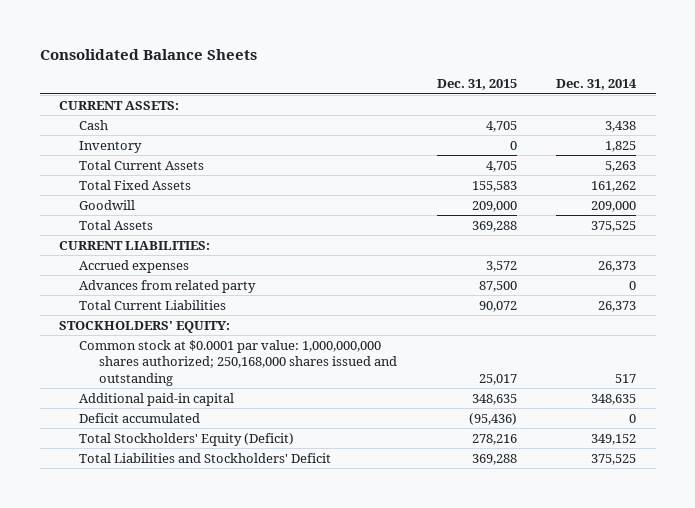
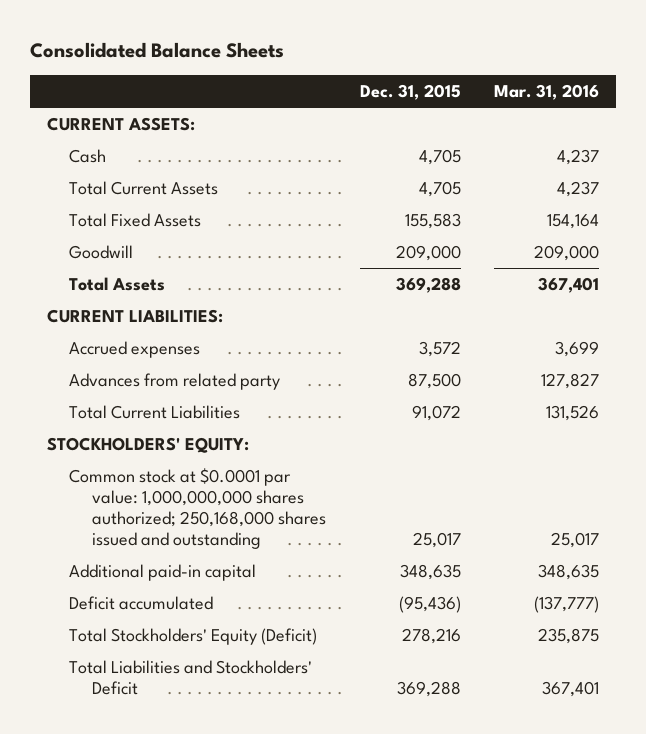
[556,79,638,91] Dec. 31, 2014 -> none
none -> [494,84,600,101] Mar. 31, 2016
[79,140,143,153] Inventory -> none
[478,300,517,312] 90,072 -> [411,404,461,421] 91,072

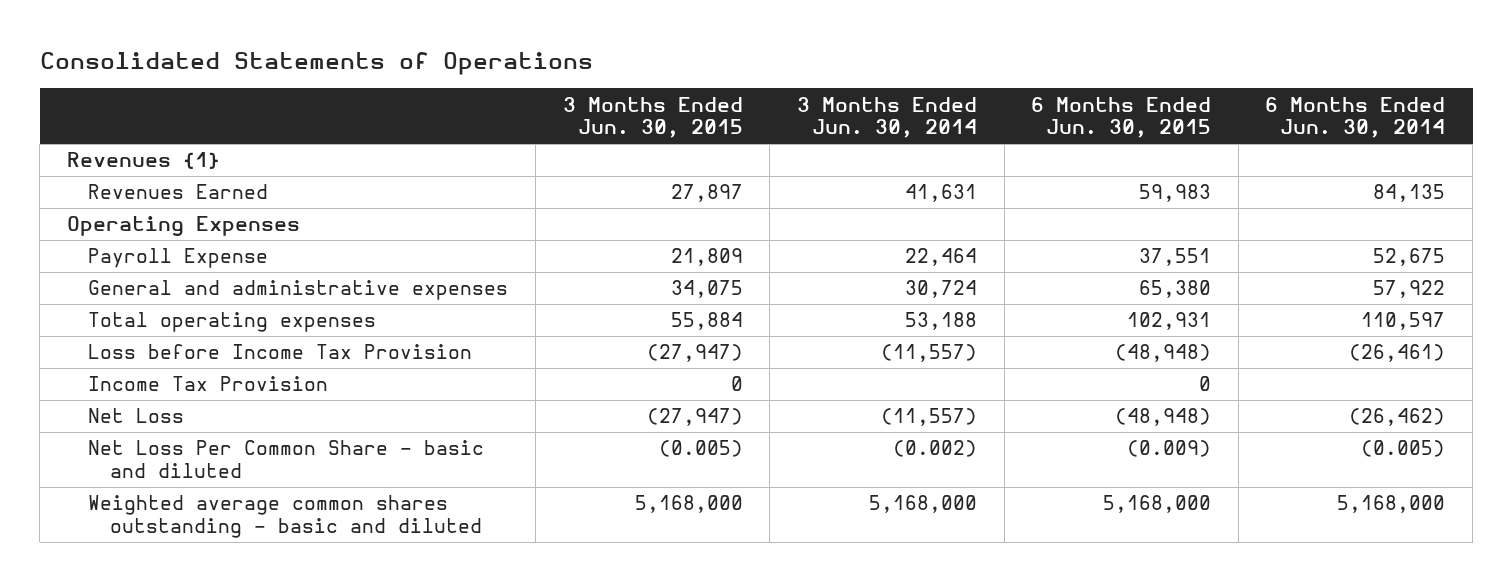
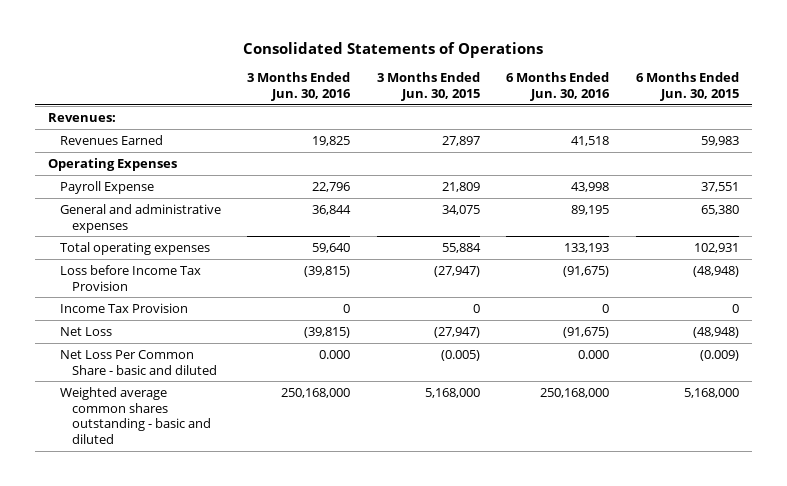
[796,96,977,139] 3 Months Ended Jun. 30, 2014 -> none
[1265,96,1446,139] 6 Months Ended Jun. 30, 2014 -> none
none -> [247,71,352,101] 3 Months Ended Jun. 30, 2016
none -> [506,71,611,101] 6 Months Ended Jun. 30, 2016
[66,152,220,170] Revenues {1} -> [47,112,116,122] Revenues:

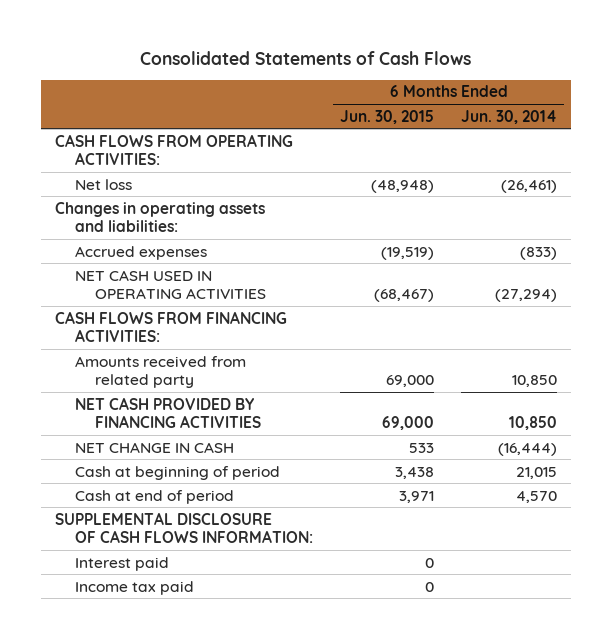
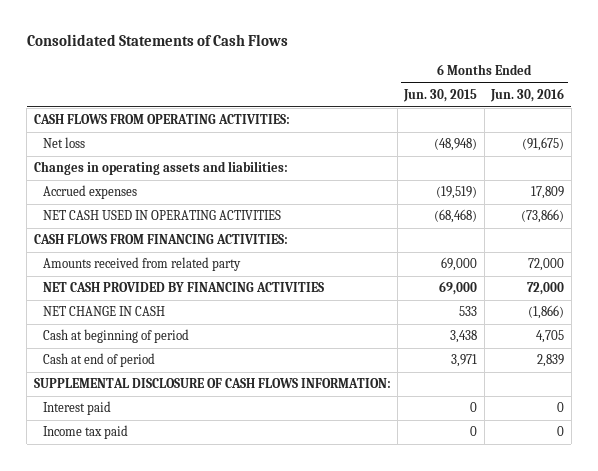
[461,109,558,124] Jun. 30, 2014 -> none
none -> [490,88,565,103] Jun. 30, 2016
[374,289,435,303] (68,467) -> [434,209,478,224] (68,468)

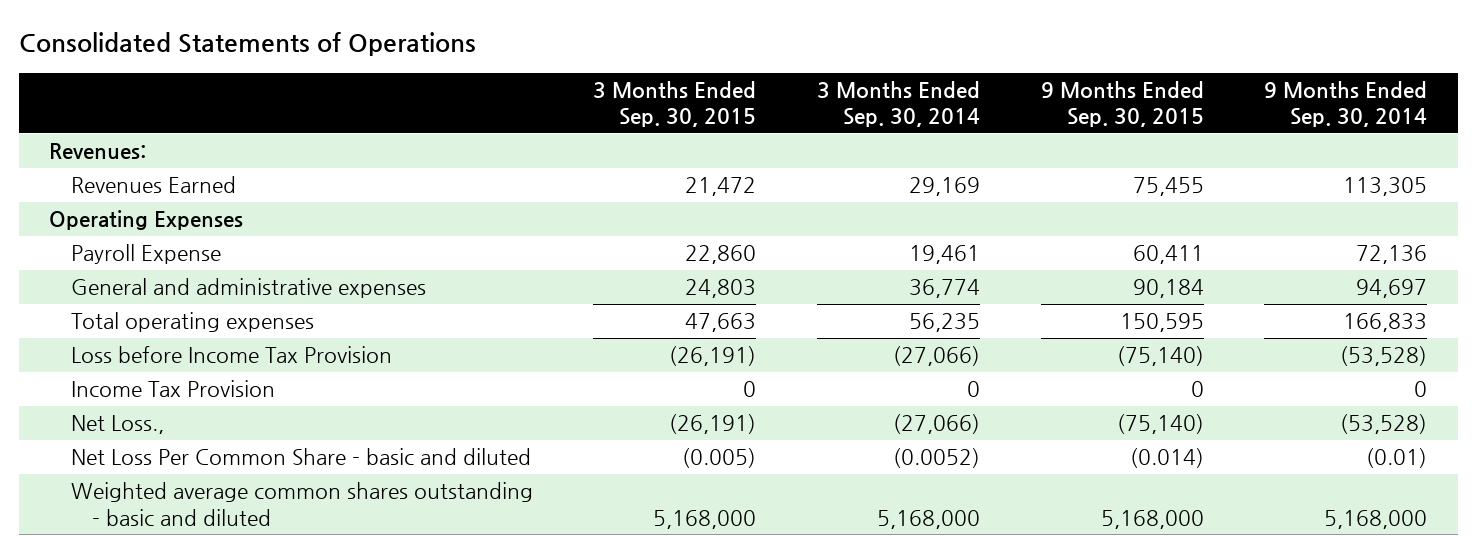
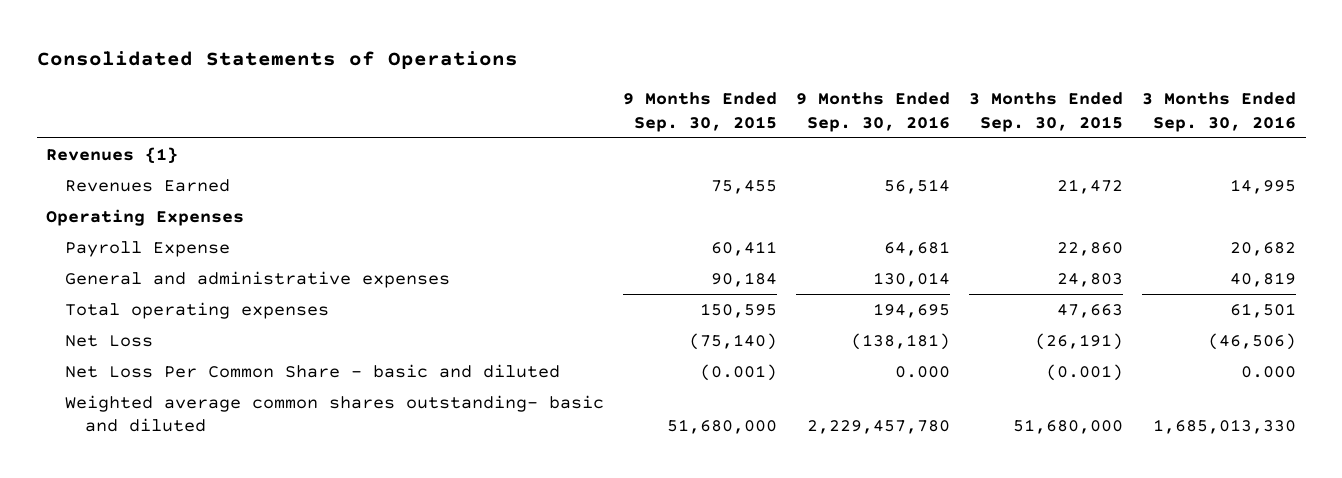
[816,81,980,128] 3 Months Ended Sep. 30, 2014 -> none
[1264,81,1428,128] 9 Months Ended Sep. 30, 2014 -> none
none -> [796,92,951,132] 9 Months Ended Sep. 30, 2016
none -> [1142,92,1297,132] 3 Months Ended Sep. 30, 2016
[48,143,146,160] Revenues: -> [46,146,179,164] Revenues {1}
[70,346,392,364] Loss before Income Tax Provision -> none
[70,380,275,398] Income Tax Provision -> none
[70,415,164,435] Net Loss., -> [65,334,154,347] Net Loss
[682,448,757,469] (0.005) -> [1046,363,1124,381] (0.001)
[1129,448,1204,469] (0.014) -> [700,363,778,381] (0.001)
[70,482,533,526] Weighted average common shares outstanding - basic and diluted -> [65,394,605,433] Weighted average common shares outstanding- basic and diluted
[653,509,757,529] 5,168,000 -> [1013,419,1124,435] 51,680,000
[1100,509,1204,529] 5,168,000 -> [667,419,778,435] 51,680,000

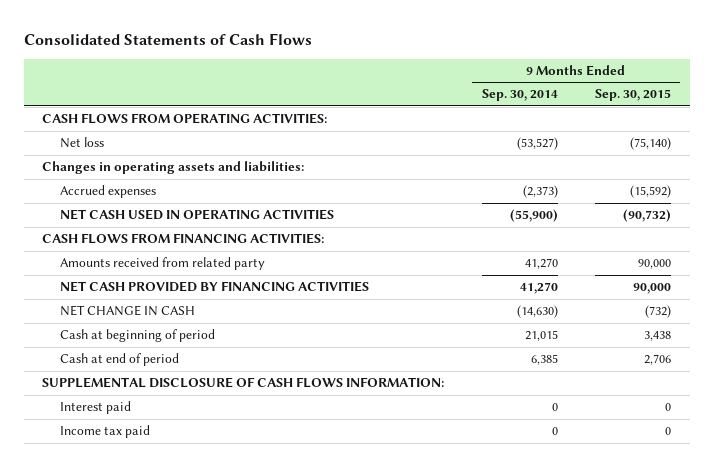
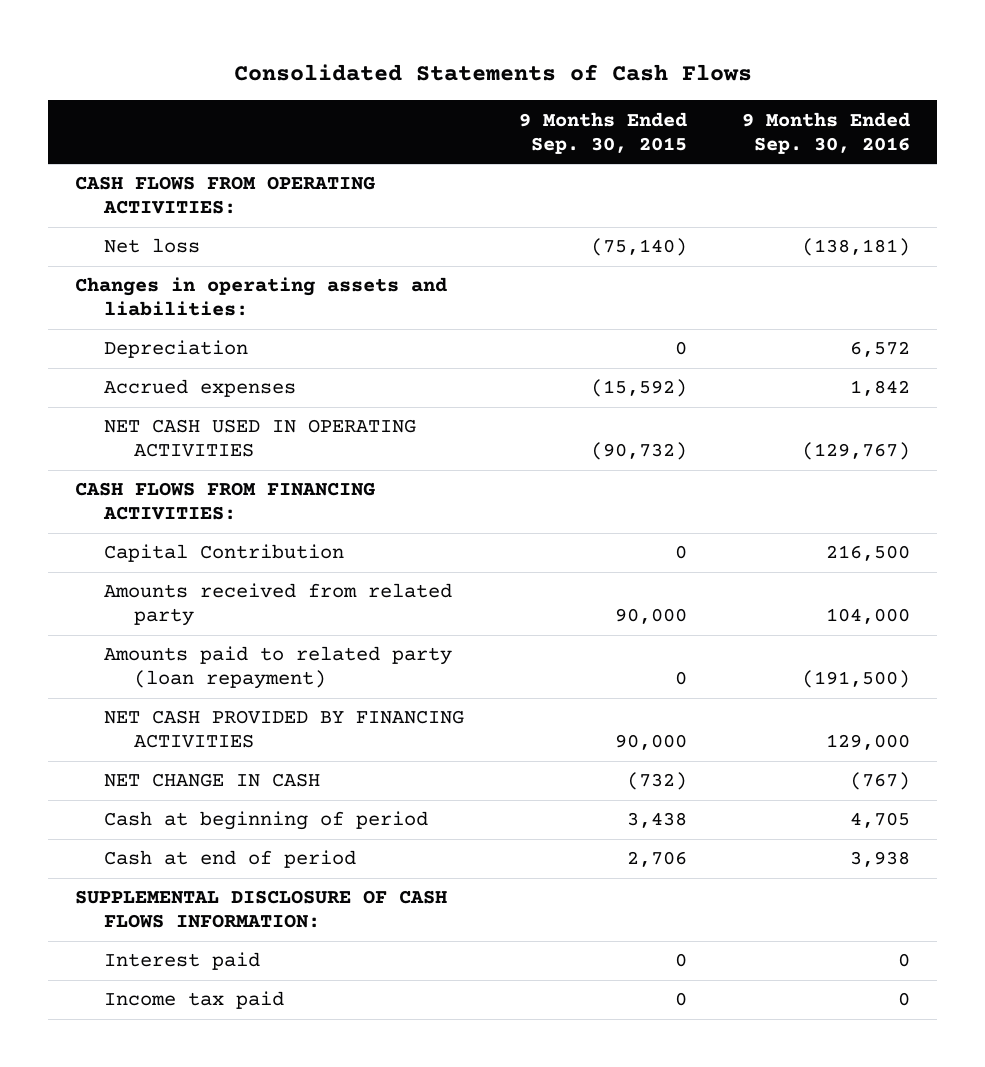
[481,89,558,102] Sep. 30, 2014 -> none
none -> [741,111,910,154] 9 Months Ended Sep. 30, 2016
none -> [104,340,249,359] Depreciation
none -> [104,544,345,563] Capital Contribution
none -> [104,646,453,690] Amounts paid to related party (loan repayment)

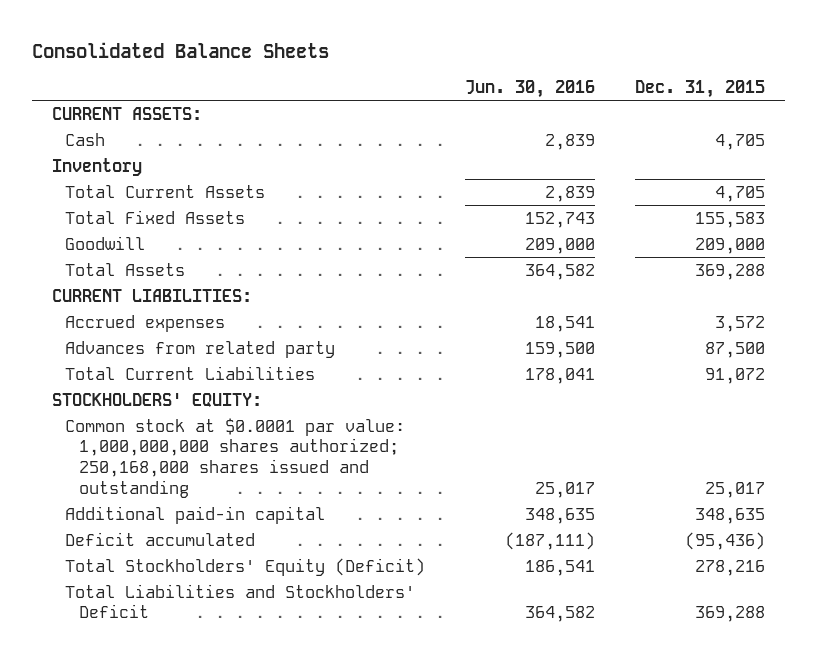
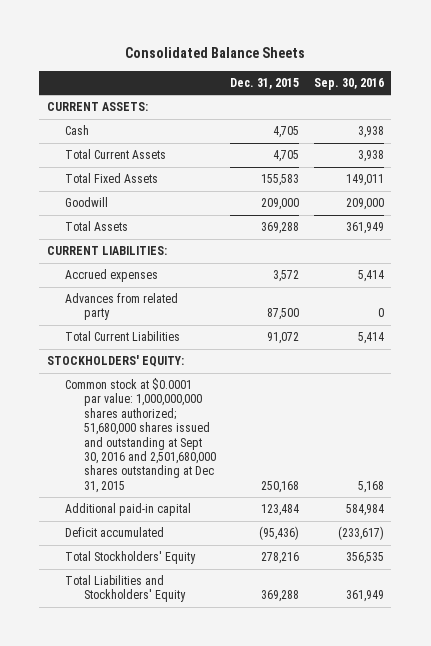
[465,80,596,99] Jun. 30, 2016 -> none
none -> [314,77,385,90] Sep. 30, 2016
[52,157,143,176] Inventory -> none
[65,417,406,499] Common stock at $0.0001 par value: 1,000,000,000 shares authorized; 250,168,000 shares issued and outstanding -> [65,378,216,493] Common stock at $0.0001 par value: 1,000,000,000 shares authorized; 51,680,000 shares issued and outstanding at Sept 30, 2016 and 2,501,680,000 shares outstanding at Dec 31, 2015
[704,482,765,499] 25,017 -> [261,480,300,493] 250,168
[694,507,765,524] 348,635 -> [261,504,300,517] 123,484
[65,557,426,576] Total Stockholders' Equity (Deficit) -> [65,551,197,565] Total Stockholders' Equity
[65,583,416,619] Total Liabilities and Stockholders' Deficit -> [65,575,186,603] Total Liabilities and Stockholders' Equity

